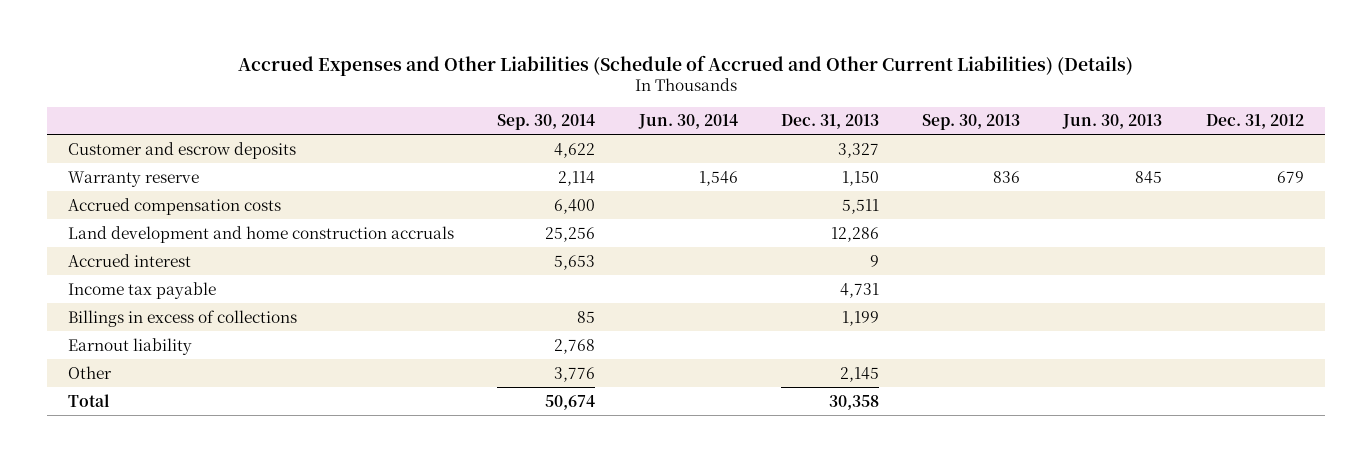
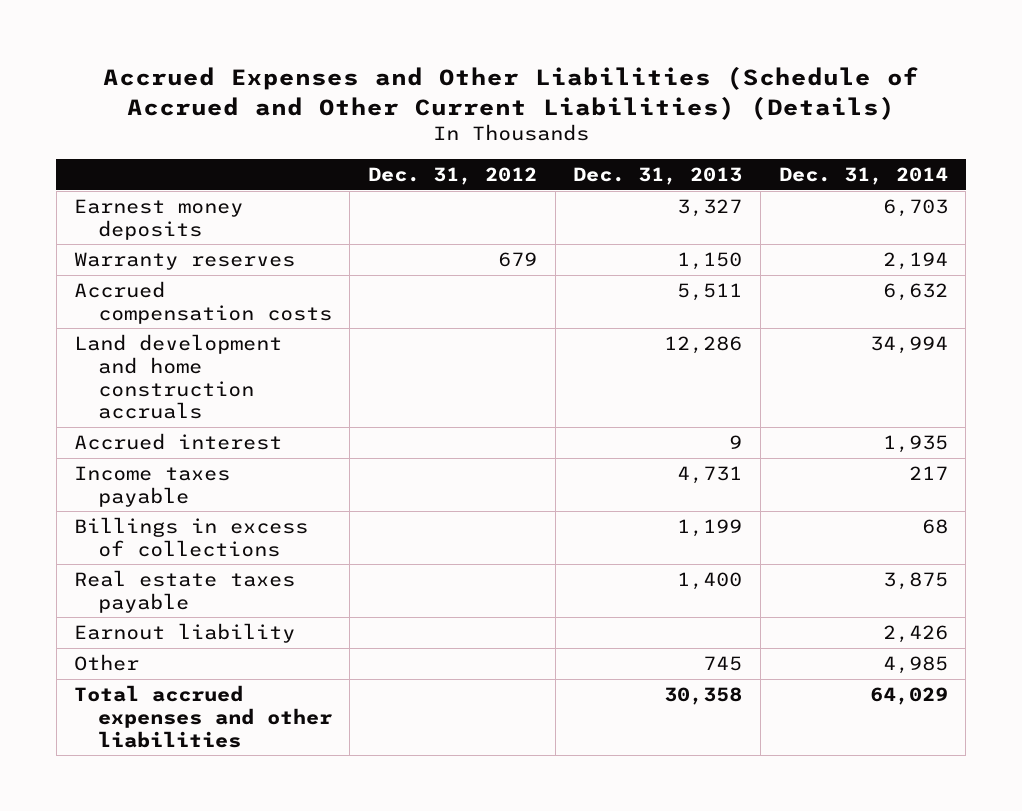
[497,114,596,131] Sep. 30, 2014 -> none
[637,114,738,130] Jun. 30, 2014 -> none
[922,114,1021,131] Sep. 30, 2013 -> none
[1062,114,1163,130] Jun. 30, 2013 -> none
none -> [778,167,948,186] Dec. 31, 2014
[68,141,297,159] Customer and escrow deposits -> [74,198,244,240] Earnest money deposits
[68,170,200,187] Warranty reserve -> [74,251,296,270] Warranty reserves
[68,281,217,299] Income tax payable -> [74,465,231,507] Income taxes payable
none -> [74,569,296,613] Real estate taxes payable
[839,366,879,382] 2,145 -> [703,655,743,671] 745
[68,393,111,407] Total -> [74,684,333,748] Total accrued expenses and other liabilities

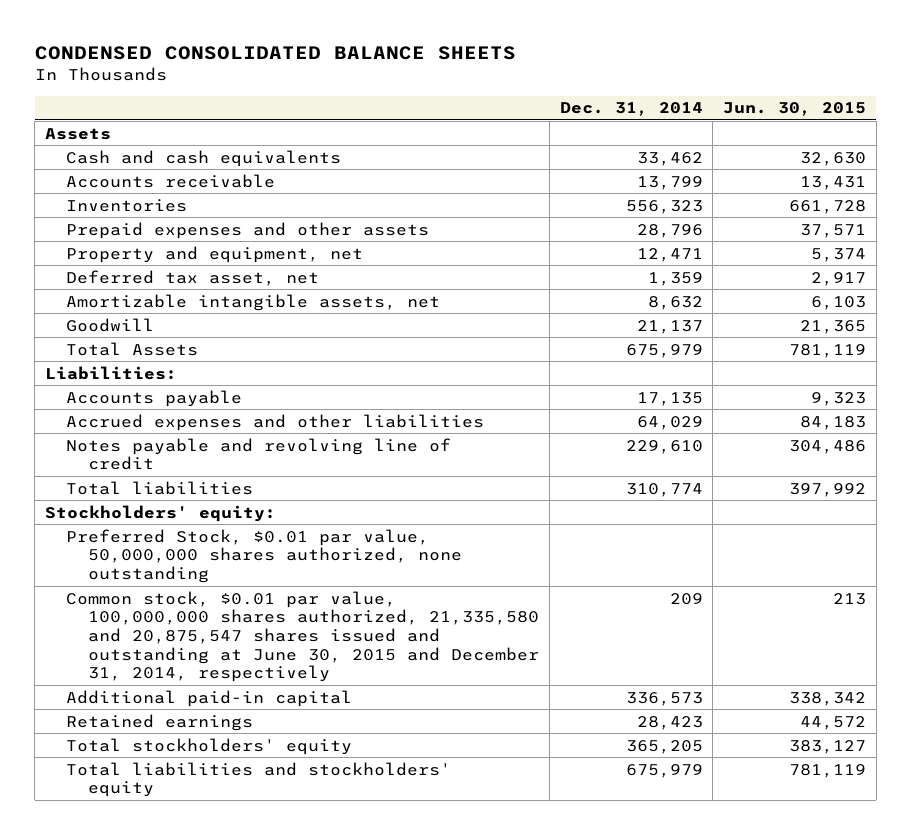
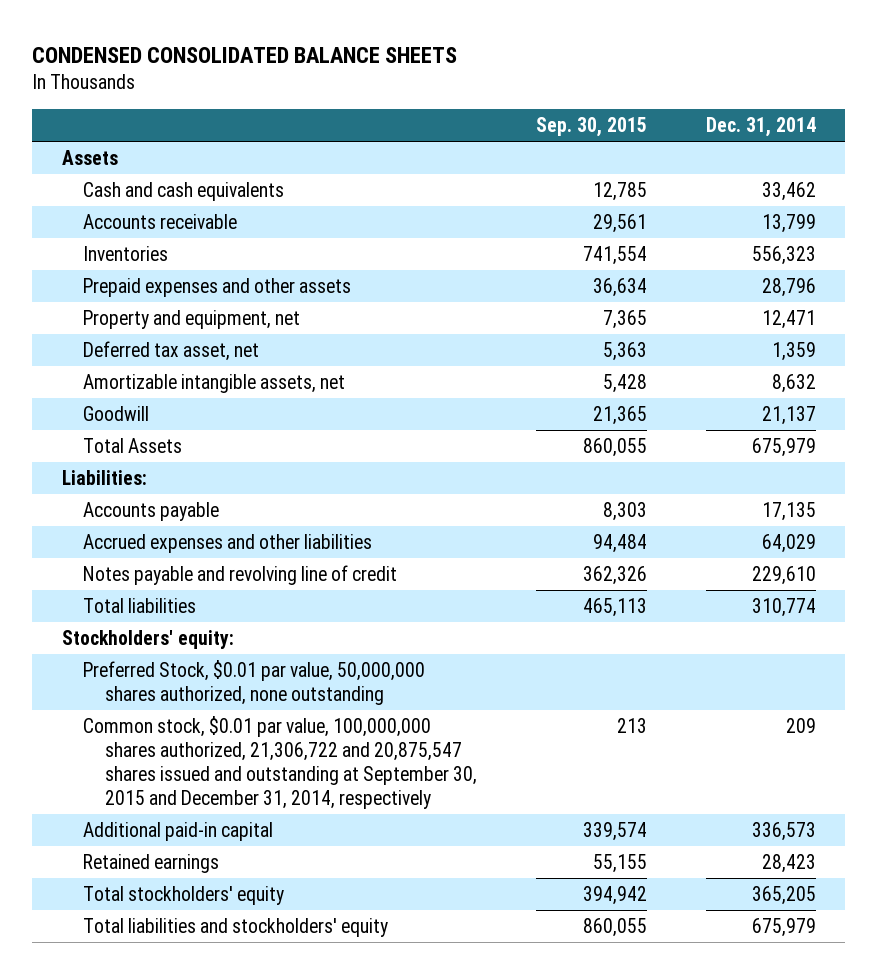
[723,102,867,117] Jun. 30, 2015 -> none
none -> [535,117,647,138] Sep. 30, 2015
[66,590,540,683] Common stock, $0.01 par value, 100,000,000 shares authorized, 21,335,580 and 20,875,547 shares issued and outstanding at June 30, 2015 and December 31, 2014, respectively -> [83,716,477,809] Common stock, $0.01 par value, 100,000,000 shares authorized, 21,306,722 and 20,875,547 shares issued and outstanding at September 30, 2015 and December 31, 2014, respectively

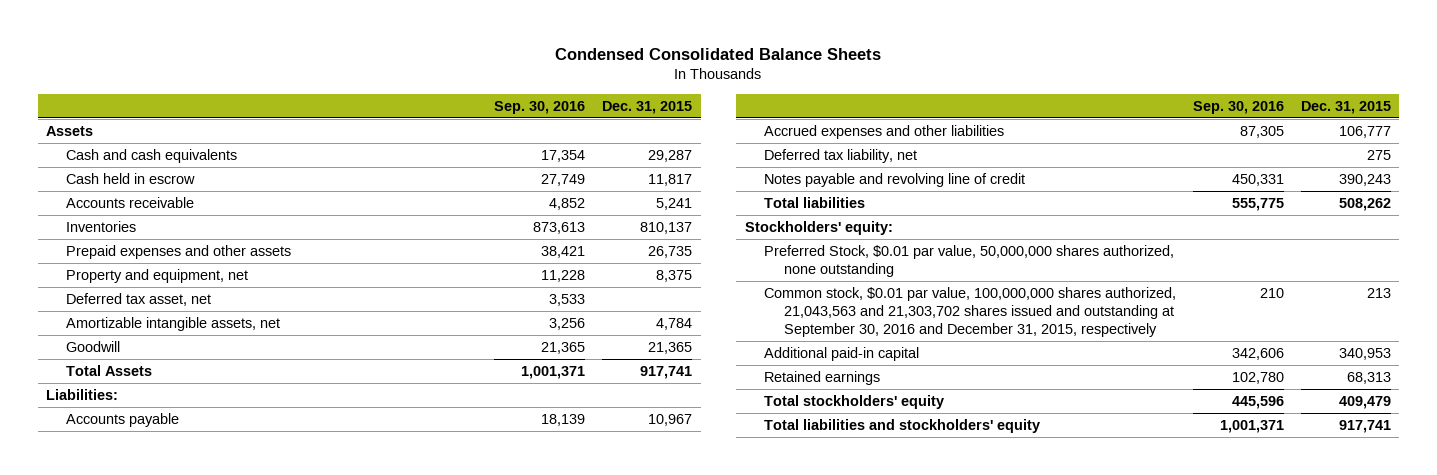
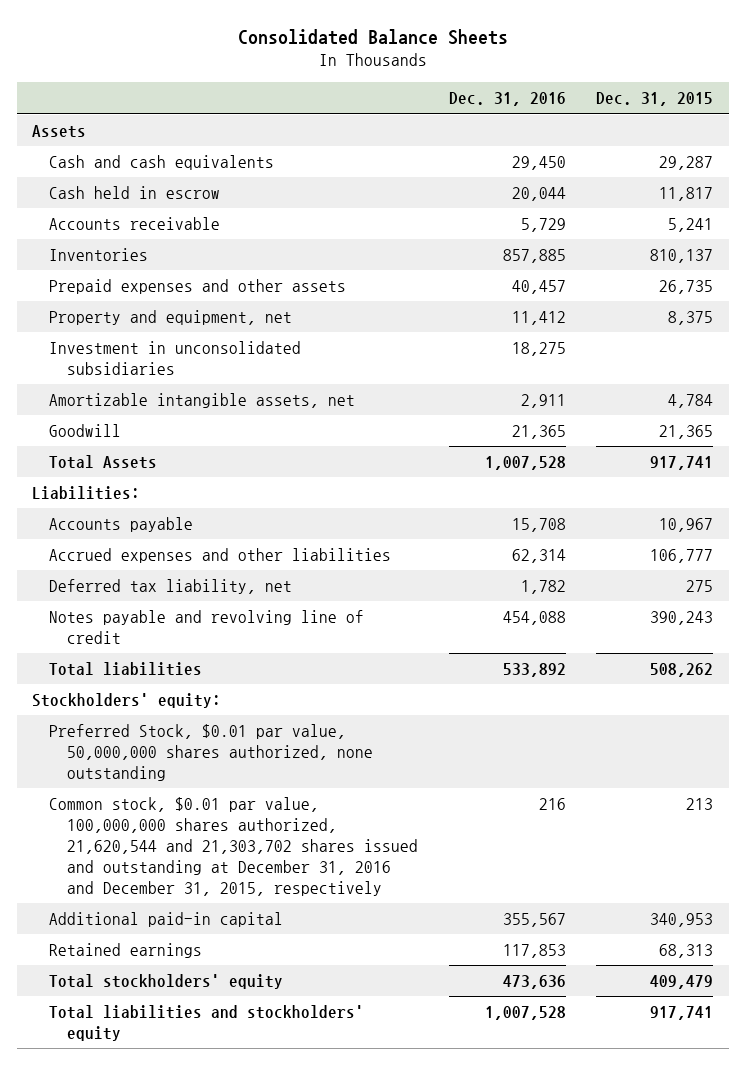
[555,47,882,60] Condensed Consolidated Balance Sheets -> [237,28,508,45] Consolidated Balance Sheets
[494,100,586,114] Sep. 30, 2016 -> none
none -> [448,92,566,107] Dec. 31, 2016
[65,293,211,307] Deferred tax asset, net -> none
none -> [49,340,302,375] Investment in unconsolidated subsidiaries
[764,287,1177,337] Common stock, $0.01 par value, 100,000,000 shares authorized, 21,043,563 and 21,303,702 shares issued and outstanding at September 30, 2016 and December 31, 2015, respectively -> [49,796,418,896] Common stock, $0.01 par value, 100,000,000 shares authorized, 21,620,544 and 21,303,702 shares issued and outstanding at December 31, 2016 and December 31, 2015, respectively

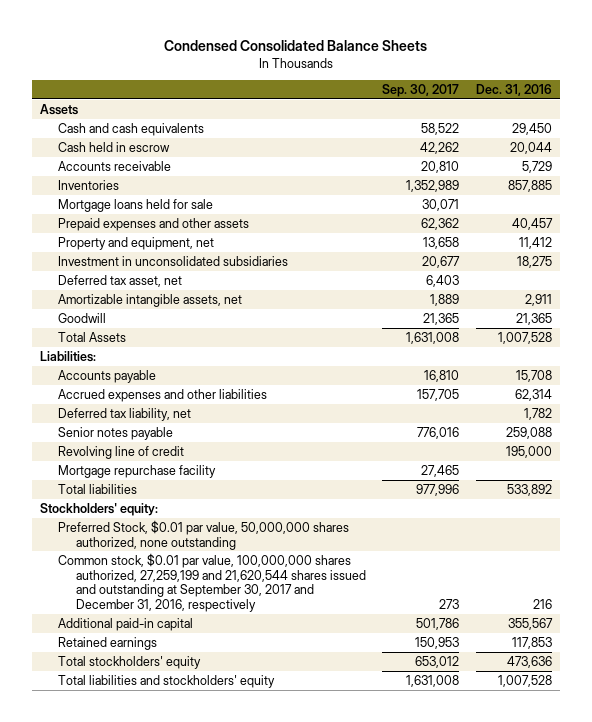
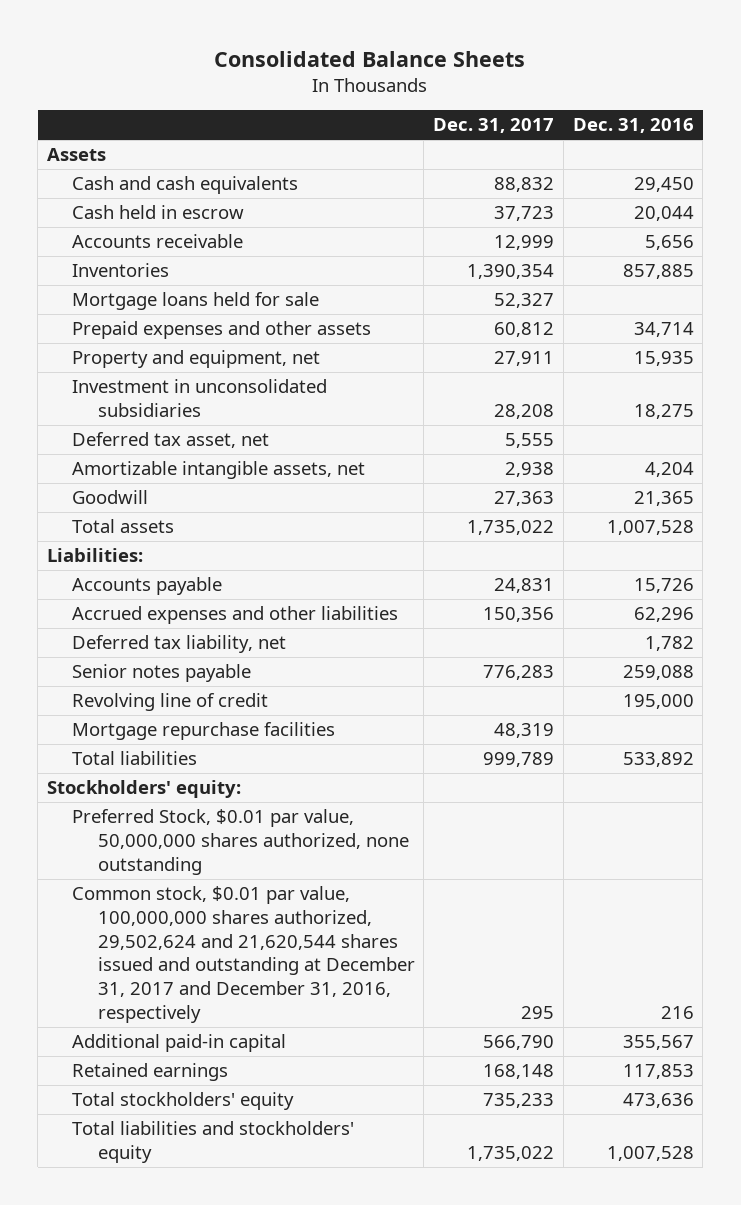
[163,39,427,51] Condensed Consolidated Balance Sheets -> [214,50,526,67] Consolidated Balance Sheets
[382,83,460,97] Sep. 30, 2017 -> none
none -> [433,118,555,134] Dec. 31, 2017
[521,160,552,173] 5,729 -> [644,235,694,251] 5,656
[511,217,553,230] 40,457 -> [633,322,694,338] 34,714
[518,236,552,249] 11,412 -> [633,351,694,367] 15,935
[524,293,552,306] 2,911 -> [644,462,694,478] 4,204
[57,331,126,342] Total Assets -> [72,519,175,534] Total assets
[515,369,552,382] 15,708 -> [633,578,694,594] 15,726
[514,388,552,401] 62,314 -> [633,607,694,623] 62,296
[57,464,216,478] Mortgage repurchase facility -> [72,722,336,741] Mortgage repurchase facilities
[57,552,367,613] Common stock, $0.01 par value, 100,000,000 shares authorized, 27,259,199 and 21,620,544 shares issued and outstanding at September 30, 2017 and December 31, 2016, respectively -> [72,886,415,1023] Common stock, $0.01 par value, 100,000,000 shares authorized, 29,502,624 and 21,620,544 shares issued and outstanding at December 31, 2017 and December 31, 2016, respectively

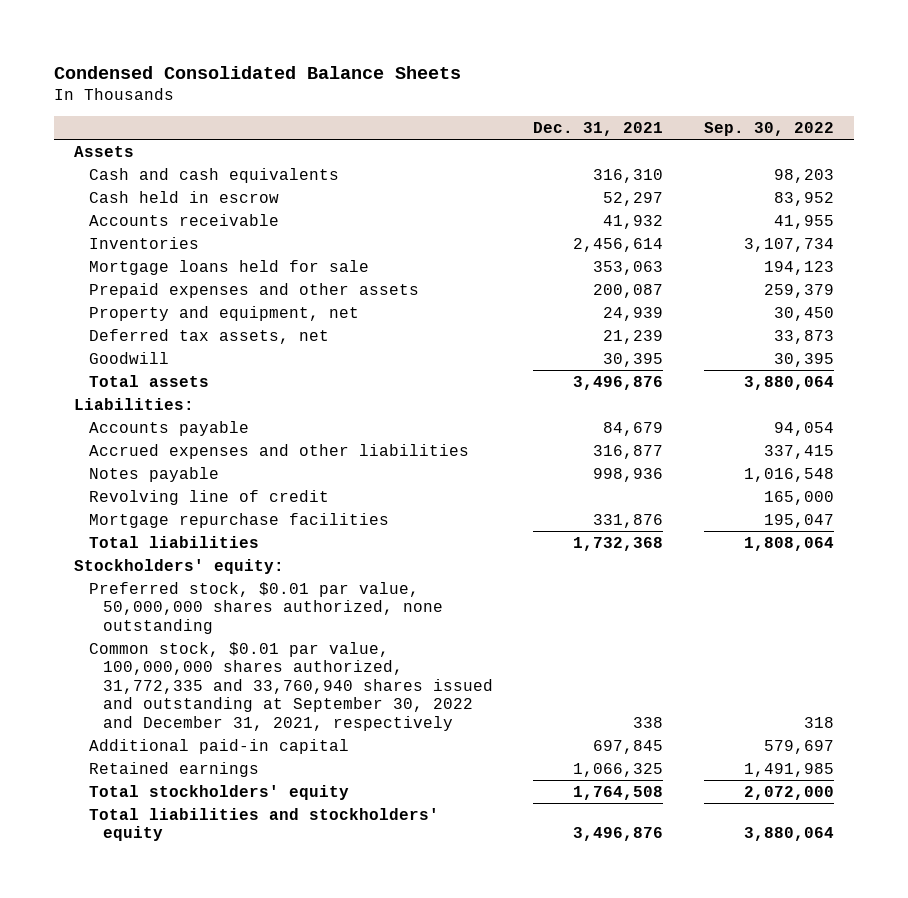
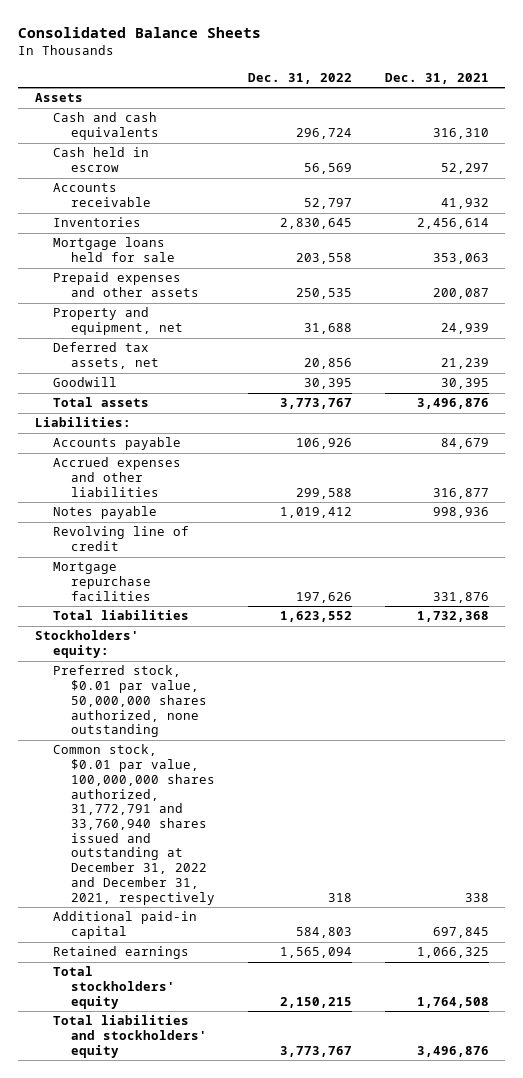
[53,65,461,79] Condensed Consolidated Balance Sheets -> [18,26,262,38] Consolidated Balance Sheets
[703,122,834,137] Sep. 30, 2022 -> none
none -> [247,73,352,85] Dec. 31, 2022
[88,641,494,731] Common stock, $0.01 par value, 100,000,000 shares authorized, 31,772,335 and 33,760,940 shares issued and outstanding at September 30, 2022 and December 31, 2021, respectively -> [52,744,215,905] Common stock, $0.01 par value, 100,000,000 shares authorized, 31,772,791 and 33,760,940 shares issued and outstanding at December 31, 2022 and December 31, 2021, respectively

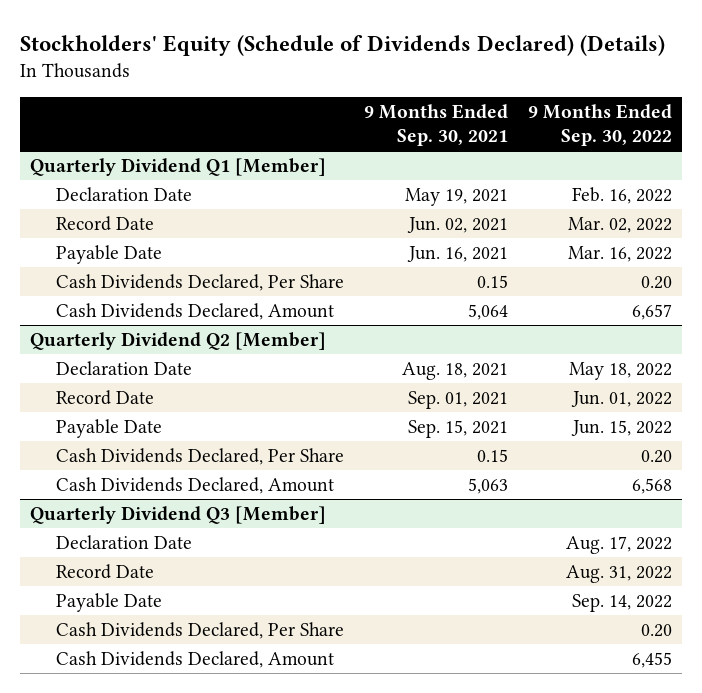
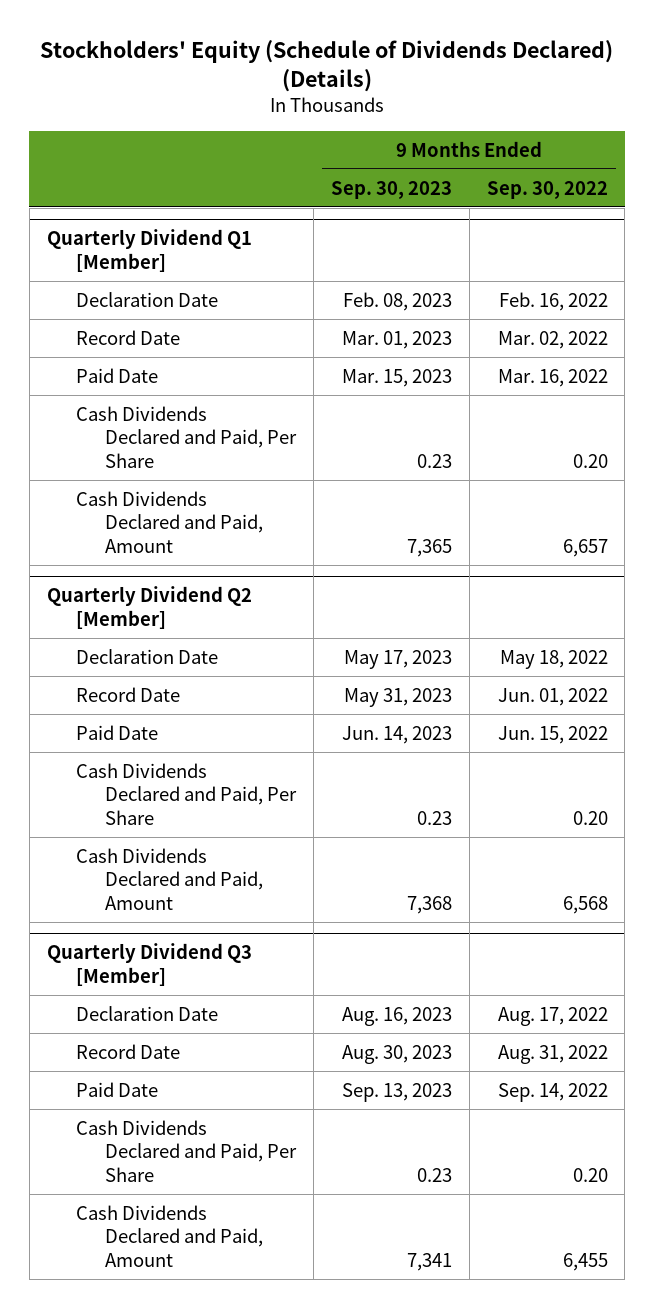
[363,103,508,146] 9 Months Ended Sep. 30, 2021 -> none
none -> [330,180,452,199] Sep. 30, 2023
[56,245,163,265] Payable Date -> [76,367,159,383] Paid Date
[56,274,345,292] Cash Dividends Declared, Per Share -> [76,405,298,468] Cash Dividends Declared and Paid, Per Share
[56,303,335,321] Cash Dividends Declared, Amount -> [76,490,264,553] Cash Dividends Declared and Paid, Amount
[56,419,163,439] Payable Date -> [76,724,159,740] Paid Date
[56,448,345,466] Cash Dividends Declared, Per Share -> [76,762,298,825] Cash Dividends Declared and Paid, Per Share
[56,477,335,495] Cash Dividends Declared, Amount -> [76,847,264,910] Cash Dividends Declared and Paid, Amount
[56,593,163,613] Payable Date -> [76,1081,159,1097] Paid Date
[56,622,345,640] Cash Dividends Declared, Per Share -> [76,1119,298,1182] Cash Dividends Declared and Paid, Per Share
[56,651,335,669] Cash Dividends Declared, Amount -> [76,1204,264,1267] Cash Dividends Declared and Paid, Amount

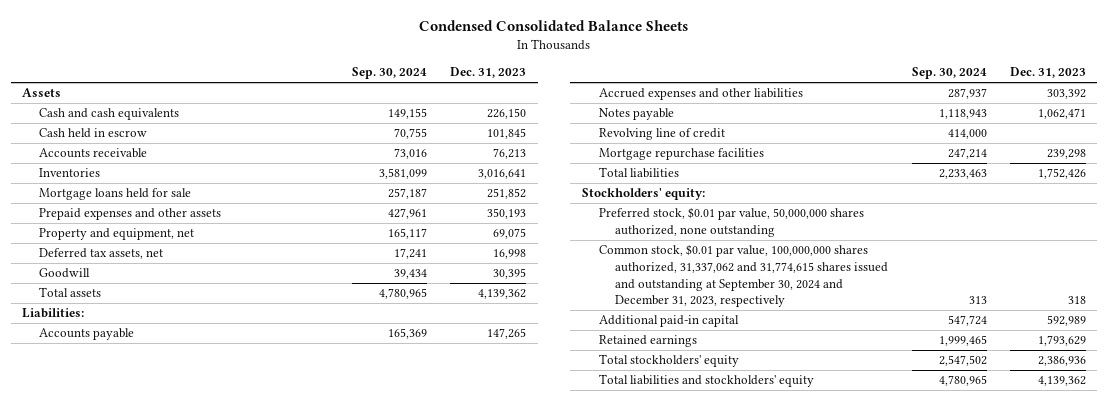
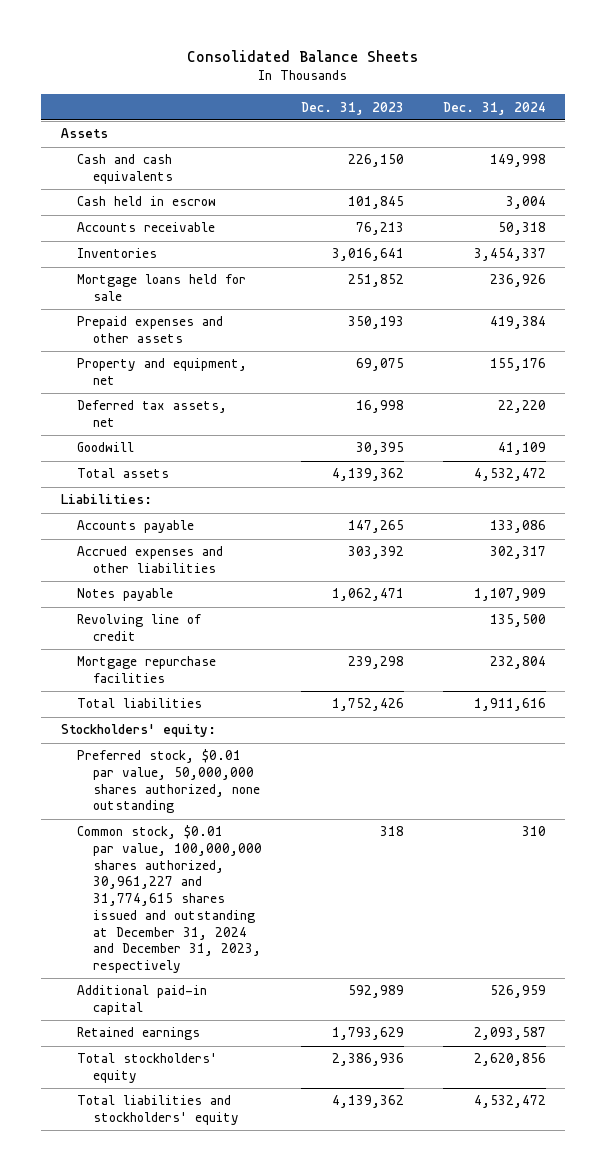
[419,20,689,32] Condensed Consolidated Balance Sheets -> [187,50,419,63] Consolidated Balance Sheets
[352,67,428,80] Sep. 30, 2024 -> none
none -> [442,101,546,115] Dec. 31, 2024
[598,244,889,308] Common stock, $0.01 par value, 100,000,000 shares authorized, 31,337,062 and 31,774,615 shares issued and outstanding at September 30, 2024 and December 31, 2023, respectively -> [76,825,262,973] Common stock, $0.01 par value, 100,000,000 shares authorized, 30,961,227 and 31,774,615 shares issued and outstanding at December 31, 2024 and December 31, 2023, respectively

